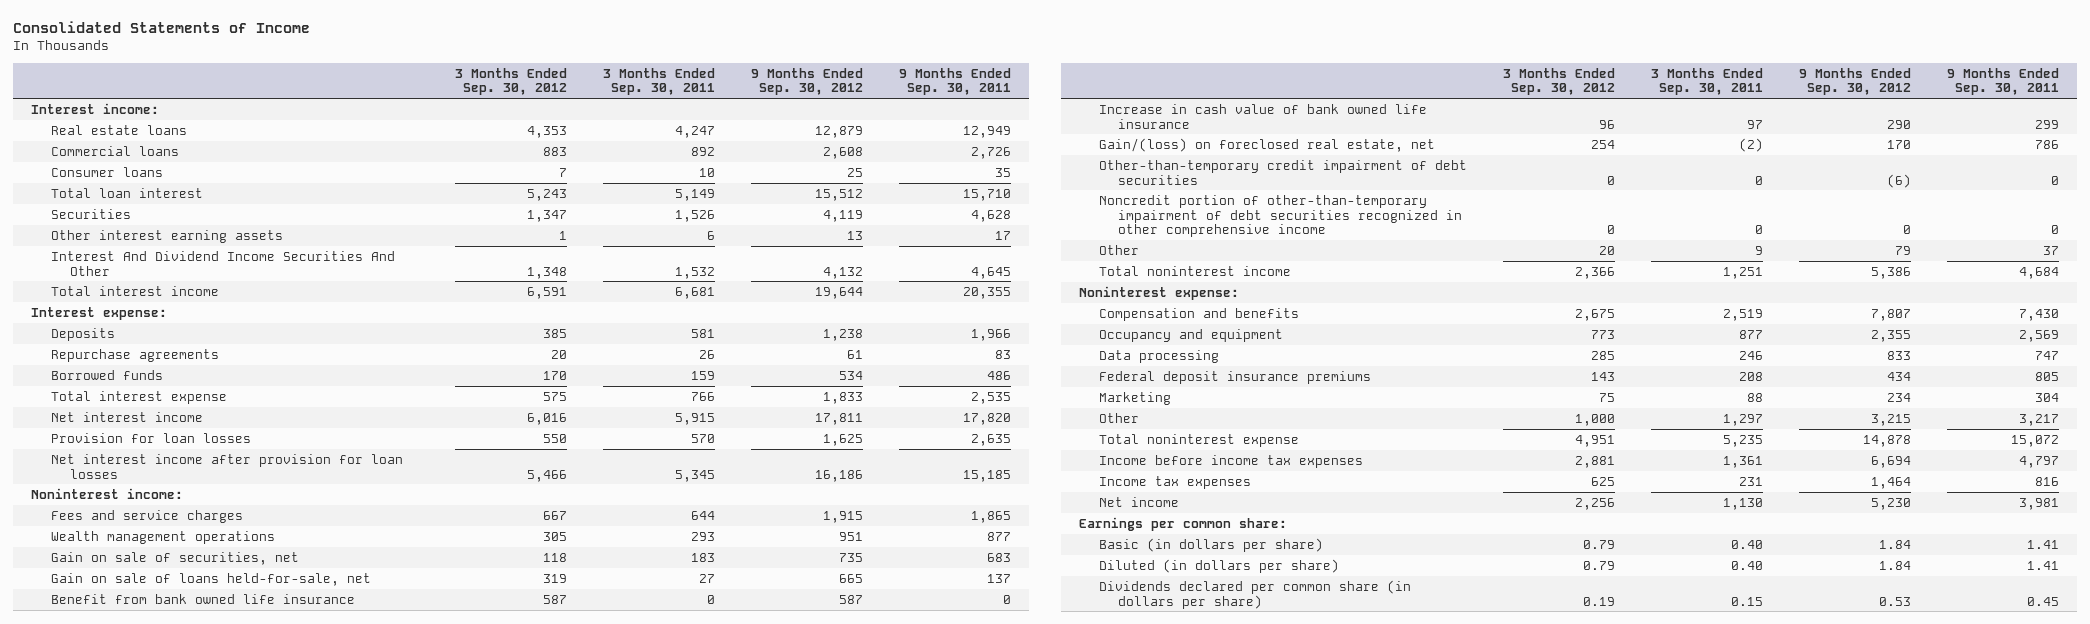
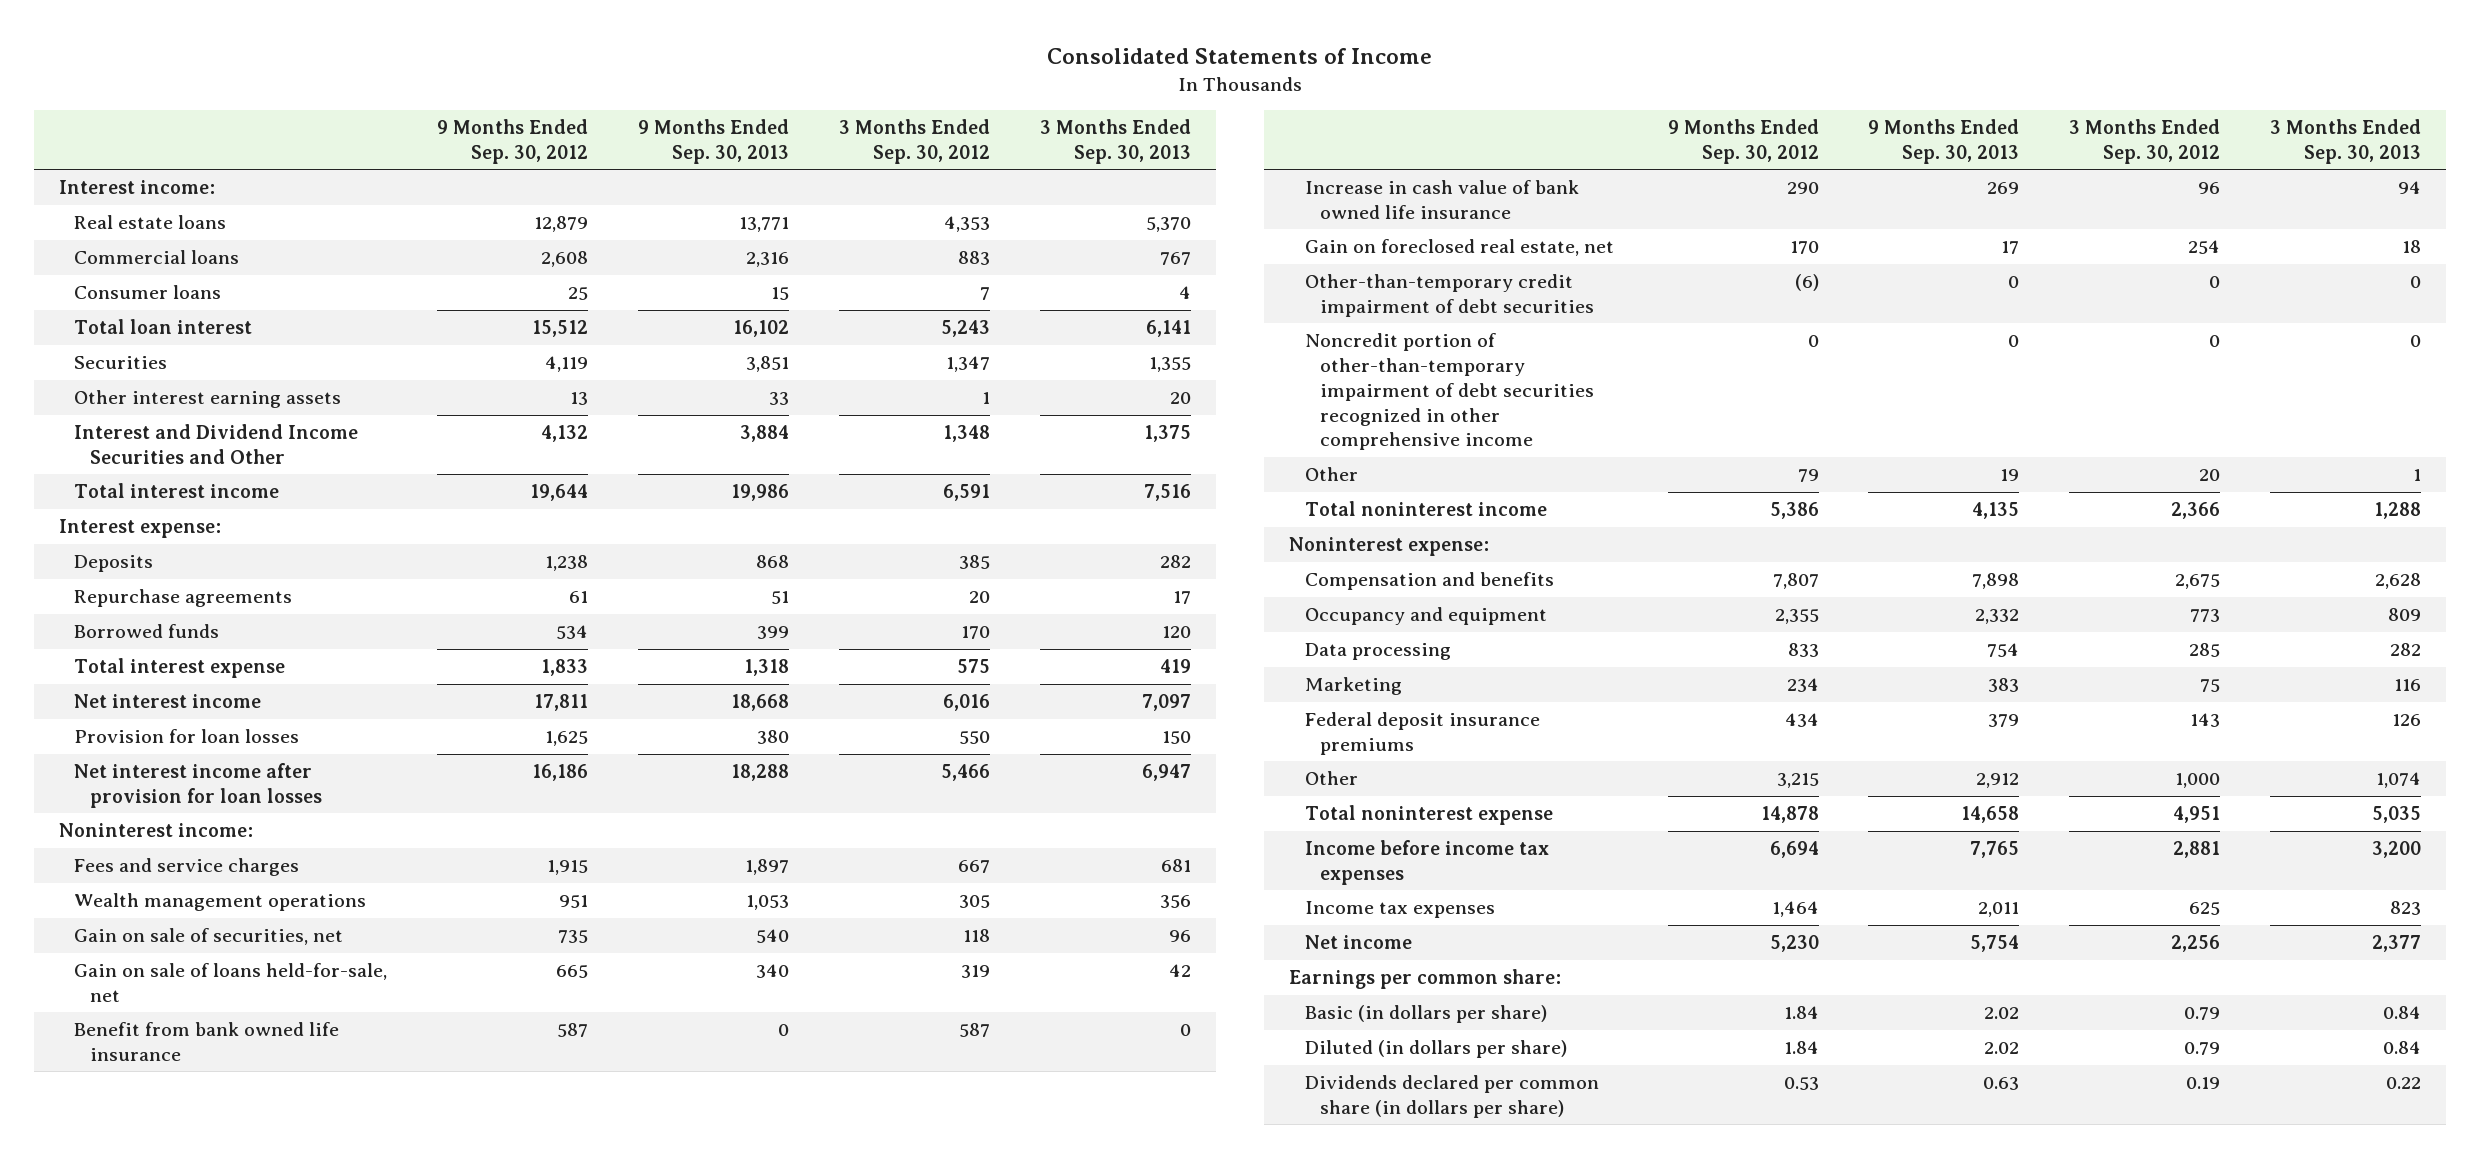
[602,67,715,96] 3 Months Ended Sep. 30, 2011 -> none
[899,67,1012,96] 9 Months Ended Sep. 30, 2011 -> none
none -> [638,119,790,164] 9 Months Ended Sep. 30, 2013
none -> [1039,119,1191,164] 3 Months Ended Sep. 30, 2013
[50,250,395,276] Interest And Dividend Income Securities And Other -> [74,423,359,464] Interest and Dividend Income Securities and Other
[1098,137,1435,152] Gain/(loss) on foreclosed real estate, net -> [1304,238,1614,256] Gain on foreclosed real estate, net
[1098,370,1371,384] Federal deposit insurance premiums -> [1304,711,1540,755] Federal deposit insurance premiums

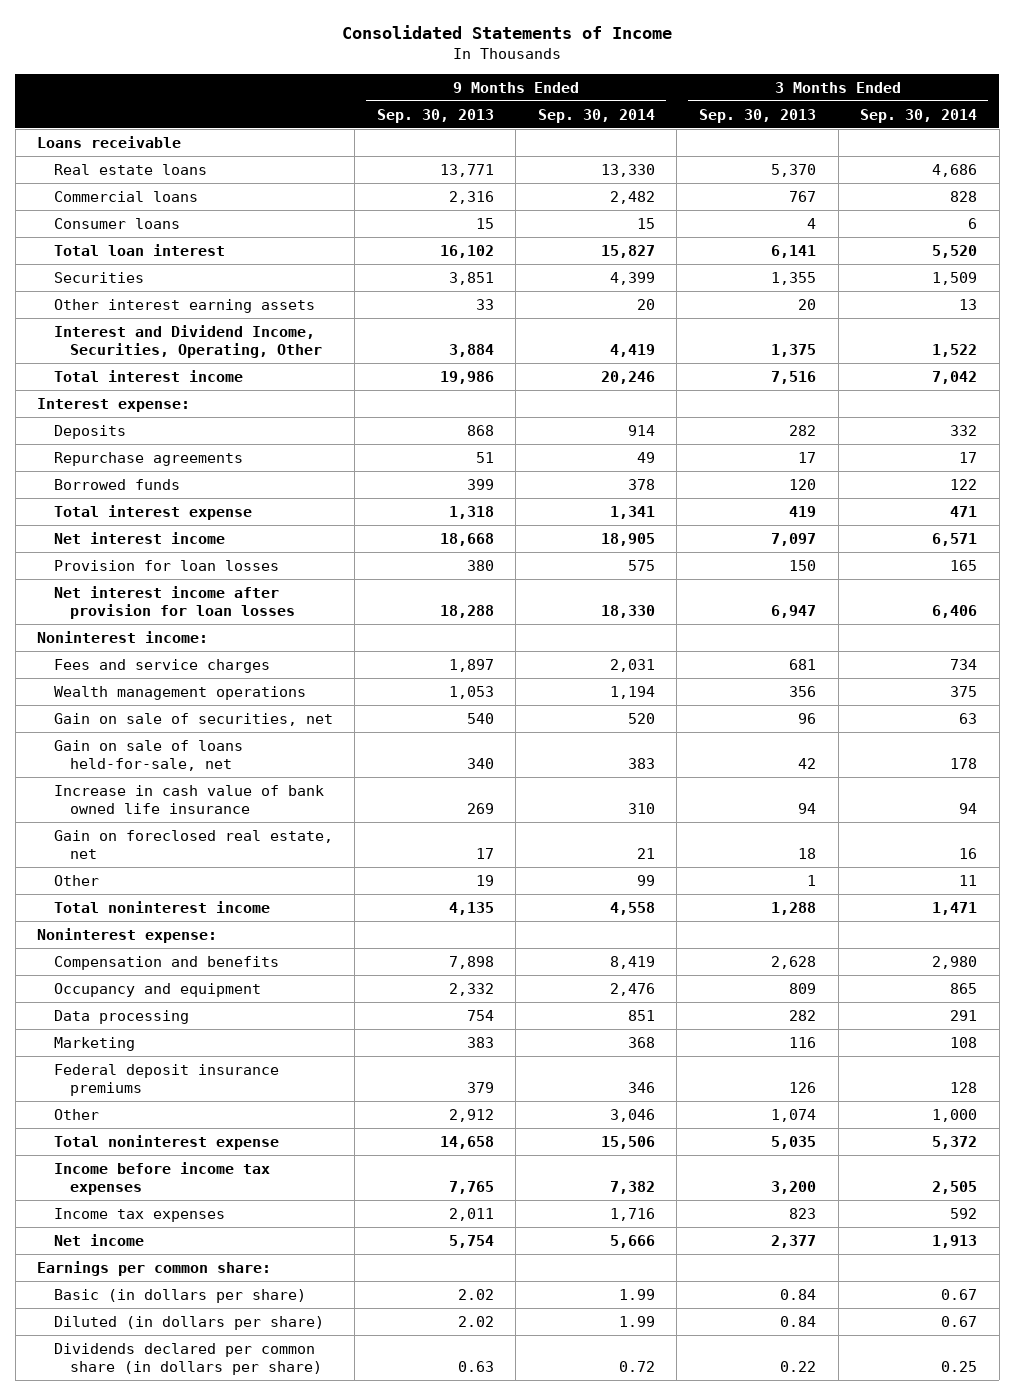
[437,119,589,164] 9 Months Ended Sep. 30, 2012 -> none
[839,119,991,164] 3 Months Ended Sep. 30, 2012 -> none
none -> [537,108,655,123] Sep. 30, 2014
none -> [860,108,978,123] Sep. 30, 2014
[59,179,216,194] Interest income: -> none
none -> [37,135,182,148] Loans receivable
[74,423,359,464] Interest and Dividend Income Securities and Other -> [53,324,322,359] Interest and Dividend Income, Securities, Operating, Other
[74,1021,340,1061] Benefit from bank owned life insurance -> none
[1304,273,1594,317] Other-than-temporary credit impairment of debt securities -> none
[1304,332,1594,451] Noncredit portion of other-than-temporary impairment of debt securities recognized in other comprehensive income -> none

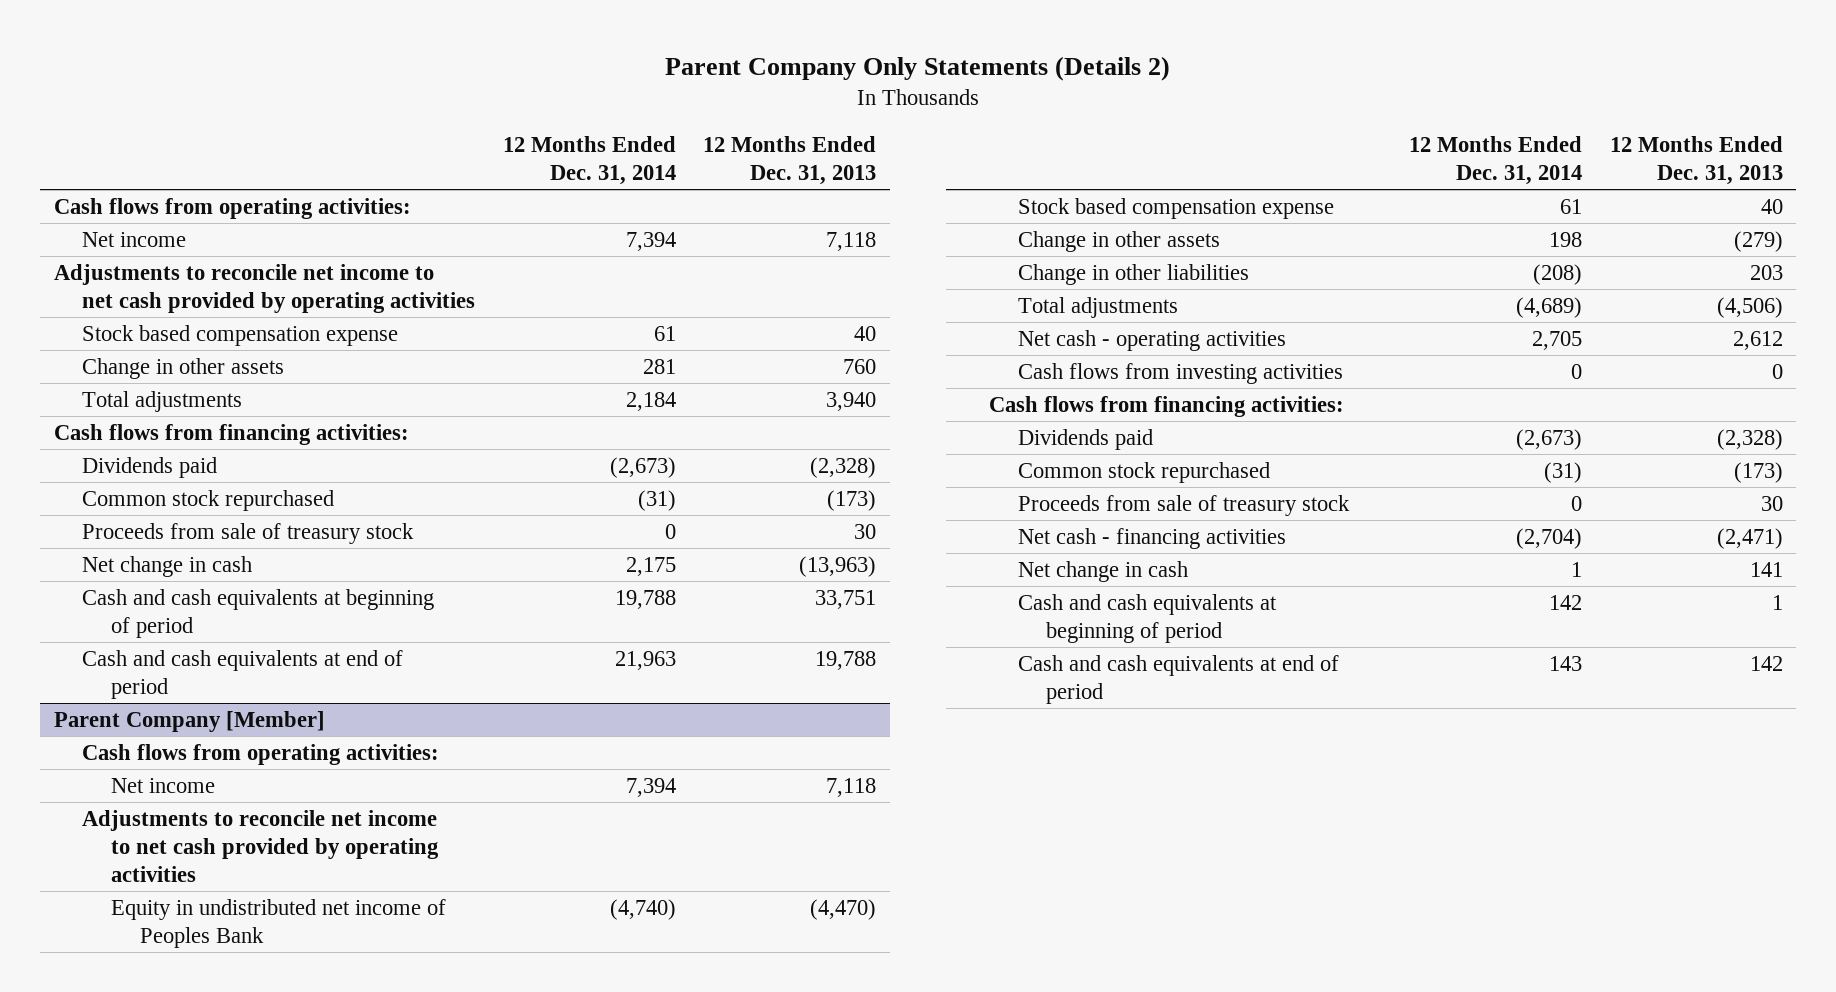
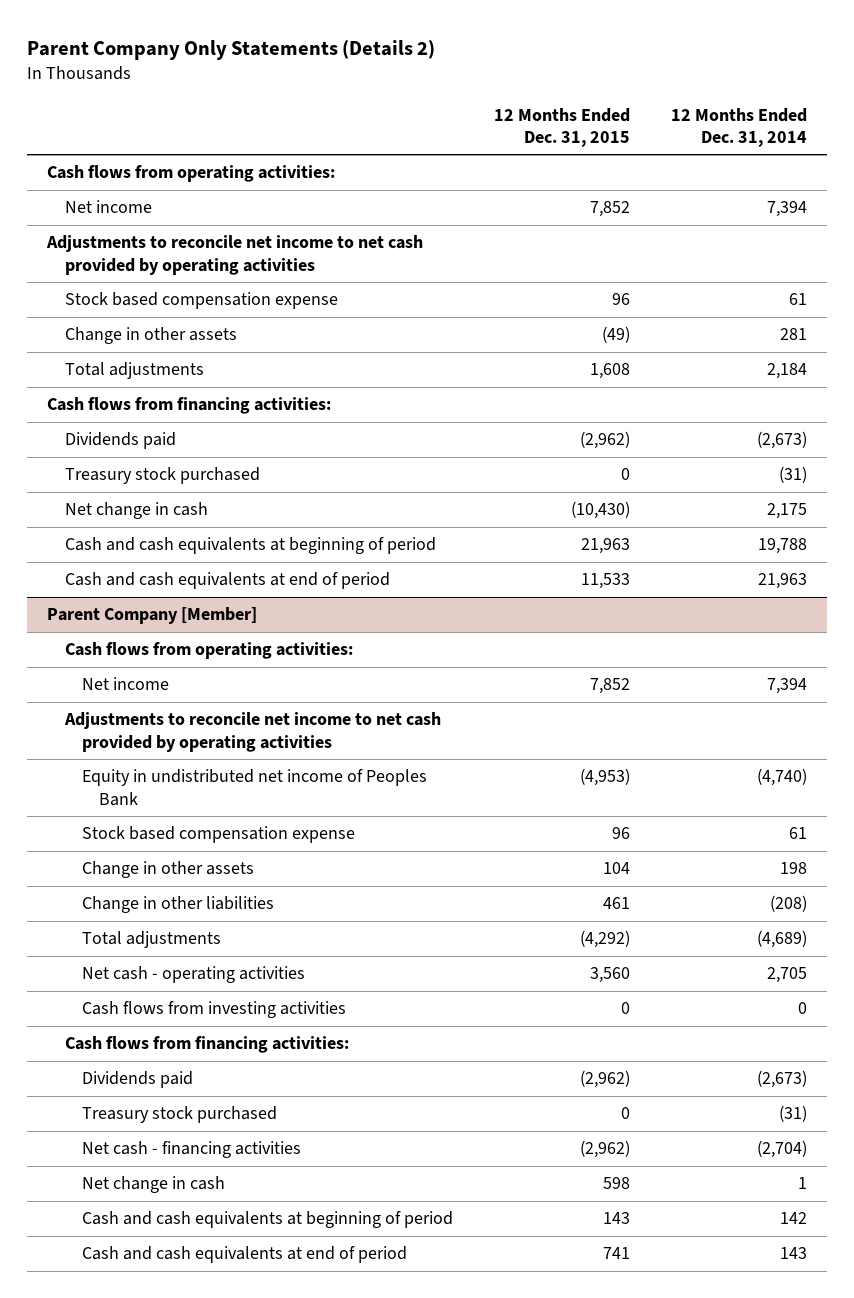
[703,135,877,185] 12 Months Ended Dec. 31, 2013 -> none
none -> [493,107,630,147] 12 Months Ended Dec. 31, 2015
[82,490,335,512] Common stock repurchased -> none
[82,523,415,545] Proceeds from sale of treasury stock -> none
none -> [64,467,260,485] Treasury stock purchased
[1017,462,1270,484] Common stock repurchased -> none
[1017,495,1350,517] Proceeds from sale of treasury stock -> none
none -> [81,1106,277,1124] Treasury stock purchased

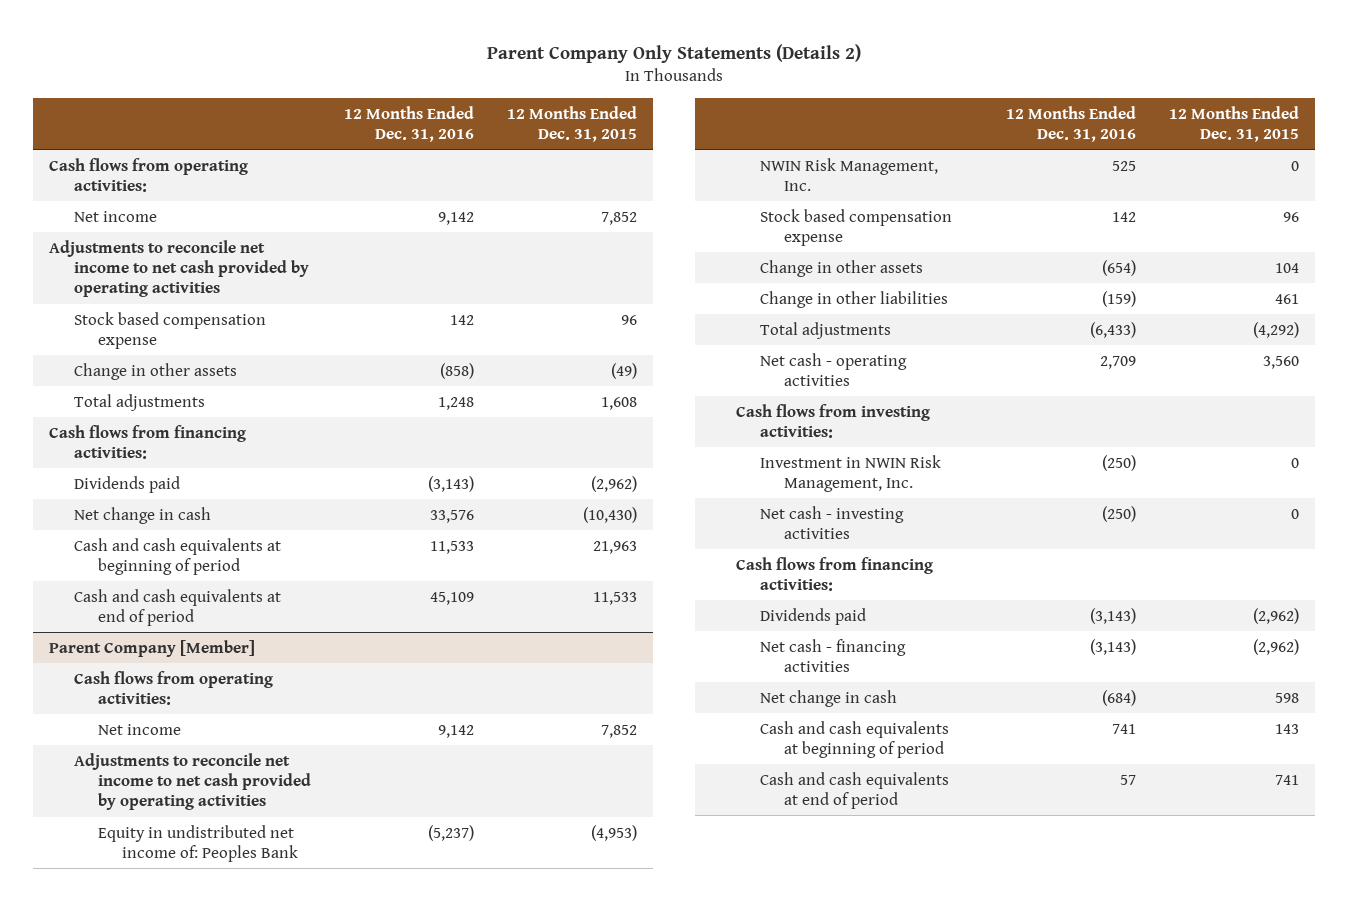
[670,107,807,147] 12 Months Ended Dec. 31, 2014 -> none
none -> [343,105,474,143] 12 Months Ended Dec. 31, 2016
[64,467,260,485] Treasury stock purchased -> none
[81,769,427,806] Equity in undistributed net income of Peoples Bank -> [97,824,299,862] Equity in undistributed net income of: Peoples Bank
none -> [759,157,938,191] NWIN Risk Management, Inc.
none -> [735,403,930,438] Cash flows from investing activities:
none -> [759,454,941,492] Investment in NWIN Risk Management, Inc.
[81,1001,346,1019] Cash flows from investing activities -> [759,505,904,539] Net cash - investing activities
[81,1106,277,1124] Treasury stock purchased -> none

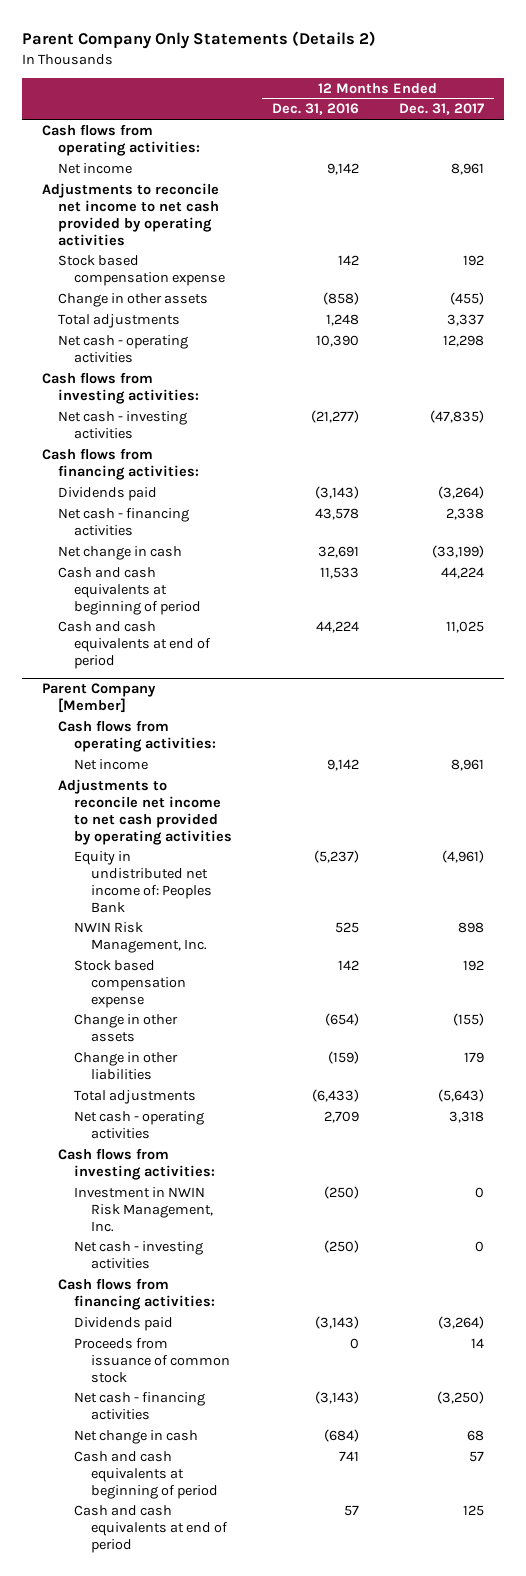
[506,105,637,143] 12 Months Ended Dec. 31, 2015 -> none
none -> [399,103,485,116] Dec. 31, 2017
none -> [58,334,189,363] Net cash - operating activities
none -> [41,371,200,404] Cash flows from investing activities:
none -> [58,410,188,439] Net cash - investing activities
none -> [58,507,190,536] Net cash - financing activities
[429,509,474,523] 33,576 -> [318,545,360,558] 32,691
[429,591,474,605] 45,109 -> [316,620,360,633] 44,224
none -> [74,1337,230,1383] Proceeds from issuance of common stock

